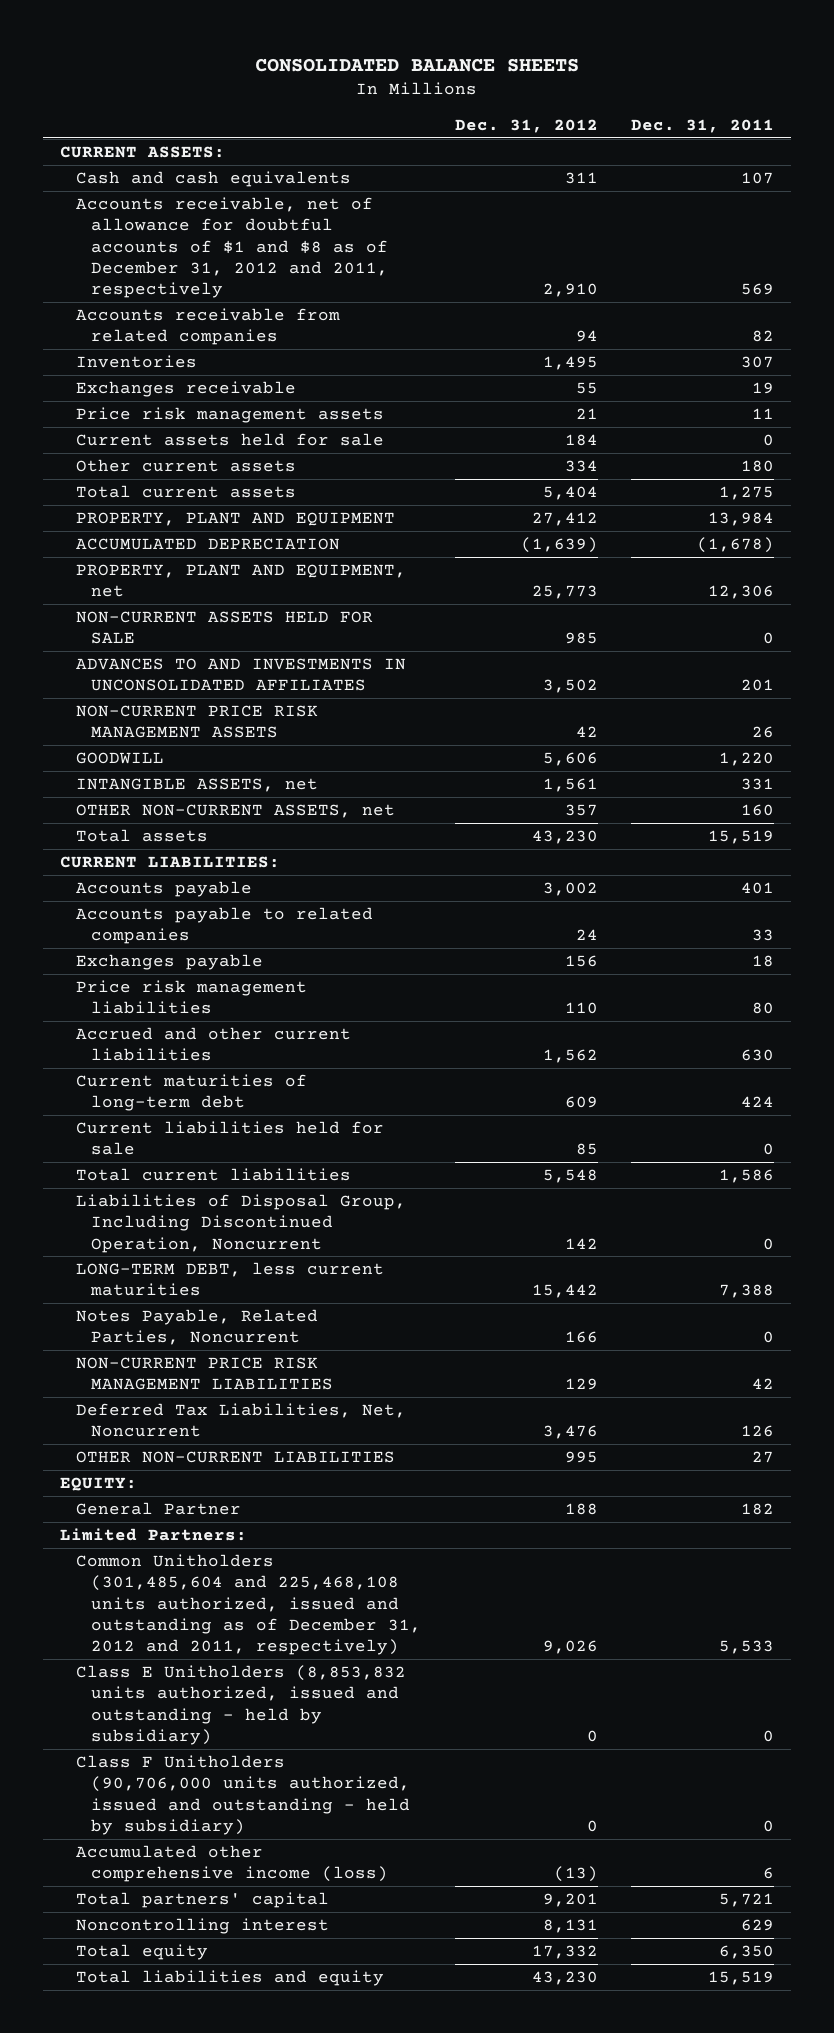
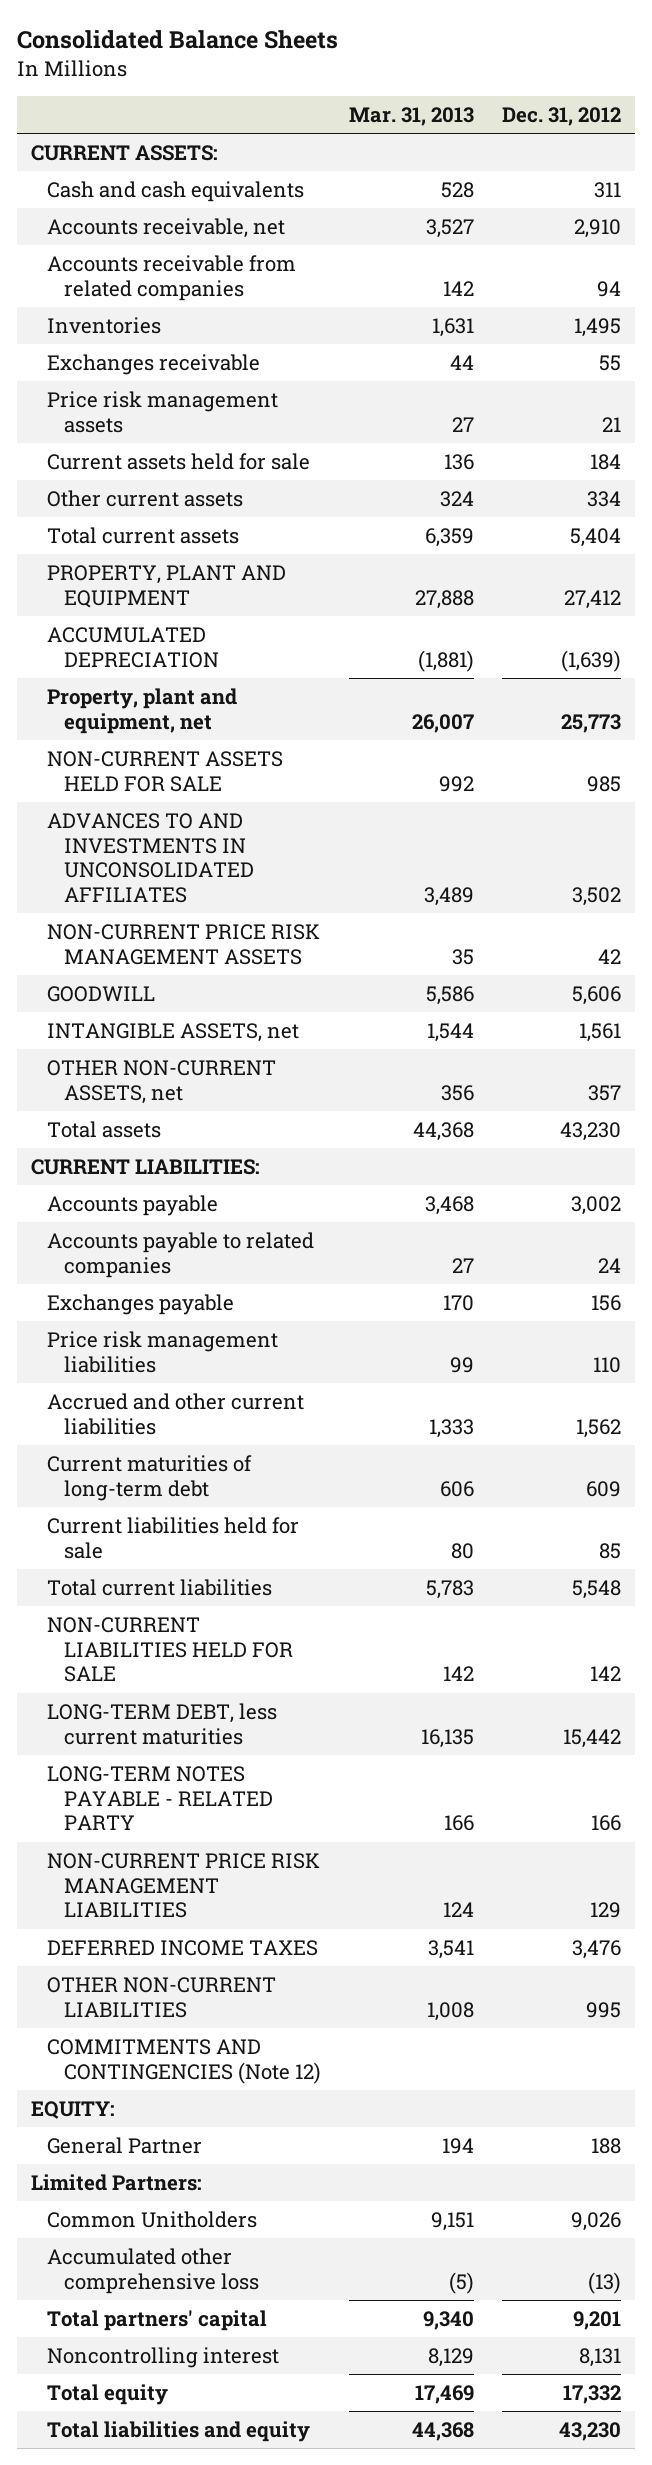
[254,57,579,72] CONSOLIDATED BALANCE SHEETS -> [16,30,338,50] Consolidated Balance Sheets
[630,119,774,134] Dec. 31, 2011 -> none
none -> [348,107,474,127] Mar. 31, 2013
[75,197,389,298] Accounts receivable, net of allowance for doubtful accounts of $1 and $8 as of December 31, 2012 and 2011, respectively -> [47,217,286,238] Accounts receivable, net
[75,564,406,598] PROPERTY, PLANT AND EQUIPMENT, net -> [47,687,238,734] Property, plant and equipment, net
[75,1194,406,1253] Liabilities of Disposal Group, Including Discontinued Operation, Noncurrent -> [47,1616,293,1683] NON-CURRENT LIABILITIES HELD FOR SALE
[75,1309,318,1346] Notes Payable, Related Parties, Noncurrent -> [47,1765,273,1831] LONG-TERM NOTES PAYABLE - RELATED PARTY
[75,1403,406,1438] Deferred Tax Liabilities, Net, Noncurrent -> [47,1939,319,1956] DEFERRED INCOME TAXES
none -> [47,2038,321,2084] COMMITMENTS AND CONTINGENCIES (Note 12)
[75,1665,406,1745] Class E Unitholders (8,853,832 units authorized, issued and outstanding - held by subsidiary) -> none
[75,1755,411,1835] Class F Unitholders (90,706,000 units authorized, issued and outstanding - held by subsidiary) -> none
[75,1554,422,1655] Common Unitholders (301,485,604 and 225,468,108 units authorized, issued and outstanding as of December 31, 2012 and 2011, respectively) -> [47,2210,258,2228] Common Unitholders
[75,1845,389,1883] Accumulated other comprehensive income (loss) -> [47,2247,259,2294] Accumulated other comprehensive loss

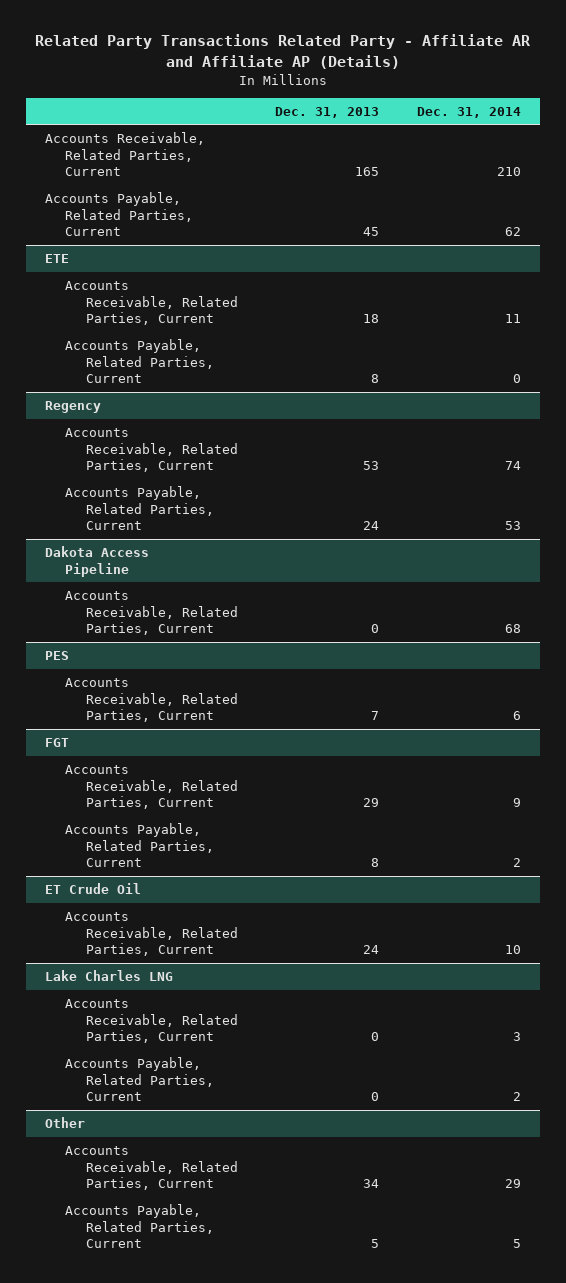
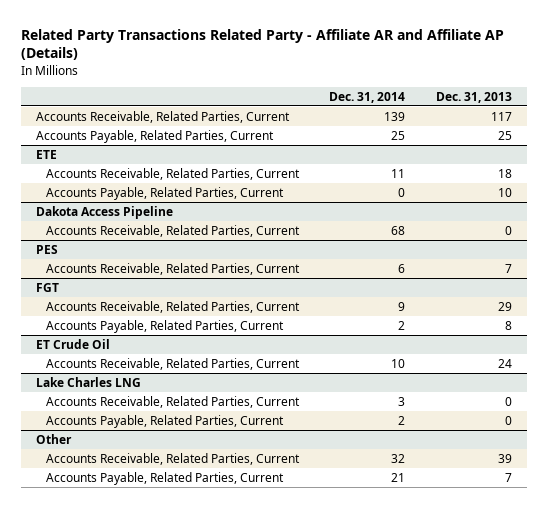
[355,167,380,177] 165 -> [490,111,512,121] 117
[496,167,521,177] 210 -> [384,111,406,121] 139
[363,227,380,237] 45 -> [497,130,512,140] 25
[504,227,521,237] 62 -> [391,130,406,140] 25
[44,401,101,414] Regency -> none
[65,428,238,473] Accounts Receivable, Related Parties, Current -> none
[65,486,214,531] Accounts Payable, Related Parties, Current -> none
[371,374,380,384] 8 -> [497,187,512,197] 10
[363,1179,380,1189] 34 -> [497,453,512,463] 39
[504,1179,521,1189] 29 -> [391,453,406,463] 32
[371,1239,380,1249] 5 -> [504,472,512,482] 7
[512,1239,521,1249] 5 -> [391,472,406,482] 21

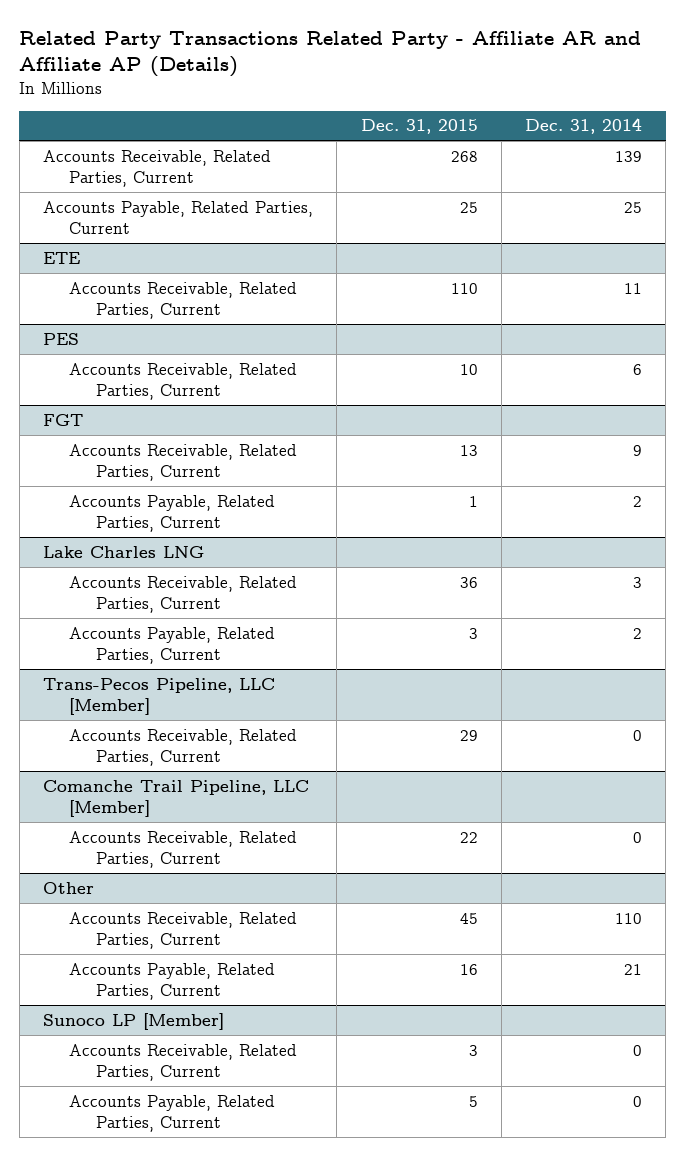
[435,91,512,103] Dec. 31, 2013 -> none
none -> [360,119,478,135] Dec. 31, 2015
[45,186,284,200] Accounts Payable, Related Parties, Current -> none
[35,205,173,219] Dakota Access Pipeline -> none
[45,224,300,237] Accounts Receivable, Related Parties, Current -> none
[35,338,110,349] ET Crude Oil -> none
[45,357,300,370] Accounts Receivable, Related Parties, Current -> none
none -> [42,677,275,716] Trans-Pecos Pipeline, LLC [Member]
none -> [69,728,298,767] Accounts Receivable, Related Parties, Current
none -> [42,779,309,818] Comanche Trail Pipeline, LLC [Member]
none -> [69,830,298,869] Accounts Receivable, Related Parties, Current
[391,453,406,463] 32 -> [615,912,643,924] 110
none -> [42,1012,224,1030] Sunoco LP [Member]
none -> [69,1043,298,1082] Accounts Receivable, Related Parties, Current
none -> [69,1094,276,1133] Accounts Payable, Related Parties, Current

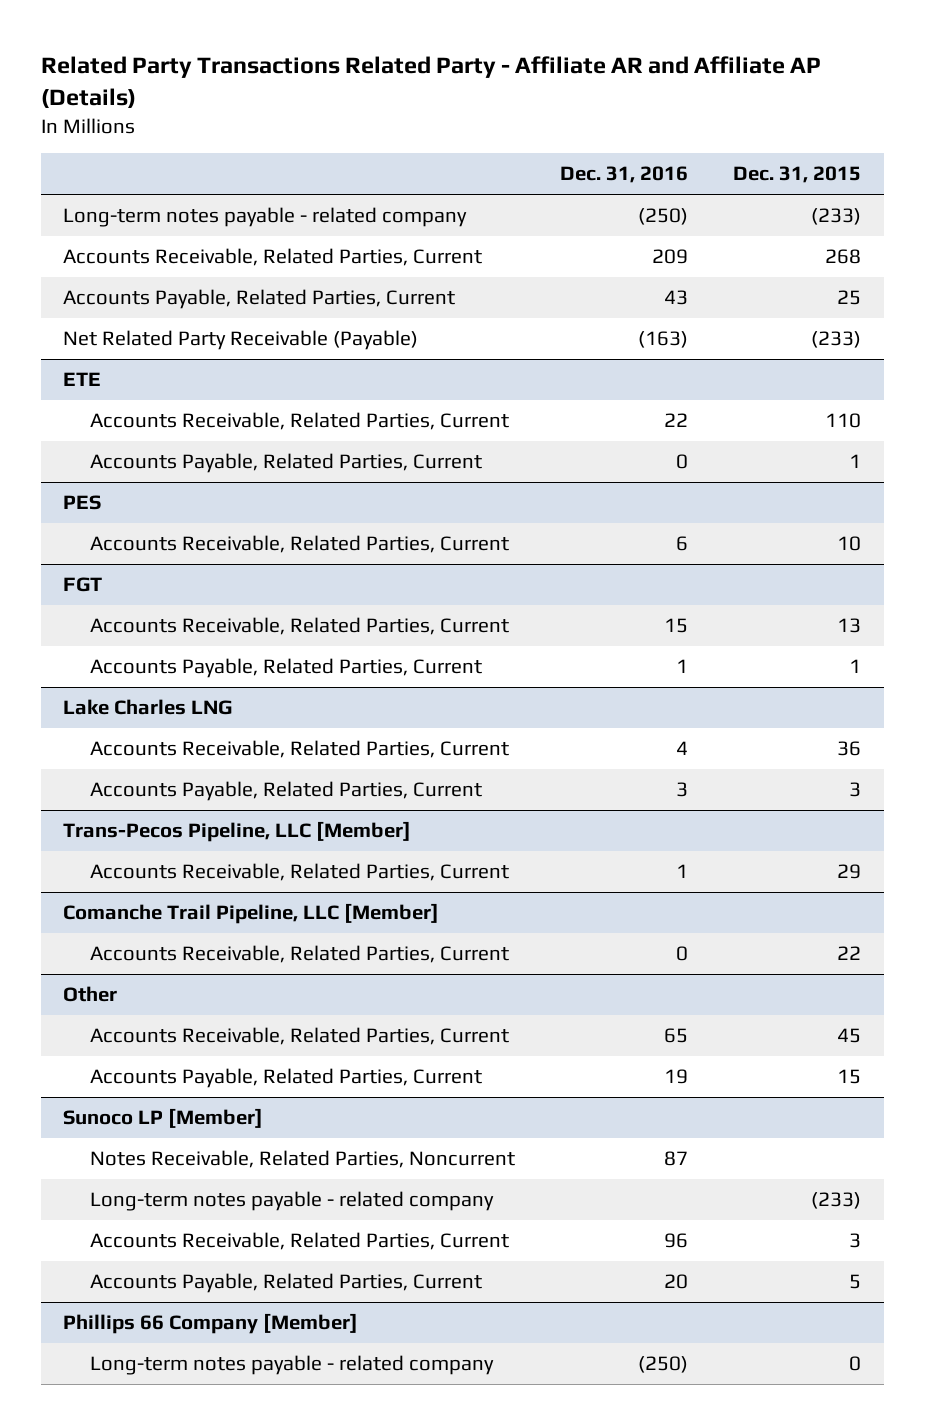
[525,118,643,135] Dec. 31, 2014 -> none
none -> [560,166,689,184] Dec. 31, 2016
none -> [63,207,468,228] Long-term notes payable - related company
none -> [63,330,419,351] Net Related Party Receivable (Payable)
none -> [90,453,483,474] Accounts Payable, Related Parties, Current
[459,963,478,975] 16 -> [837,1069,862,1085] 15
none -> [90,1150,516,1169] Notes Receivable, Related Parties, Noncurrent
none -> [90,1191,495,1212] Long-term notes payable - related company
none -> [63,1313,359,1335] Phillips 66 Company [Member]
none -> [90,1355,495,1376] Long-term notes payable - related company

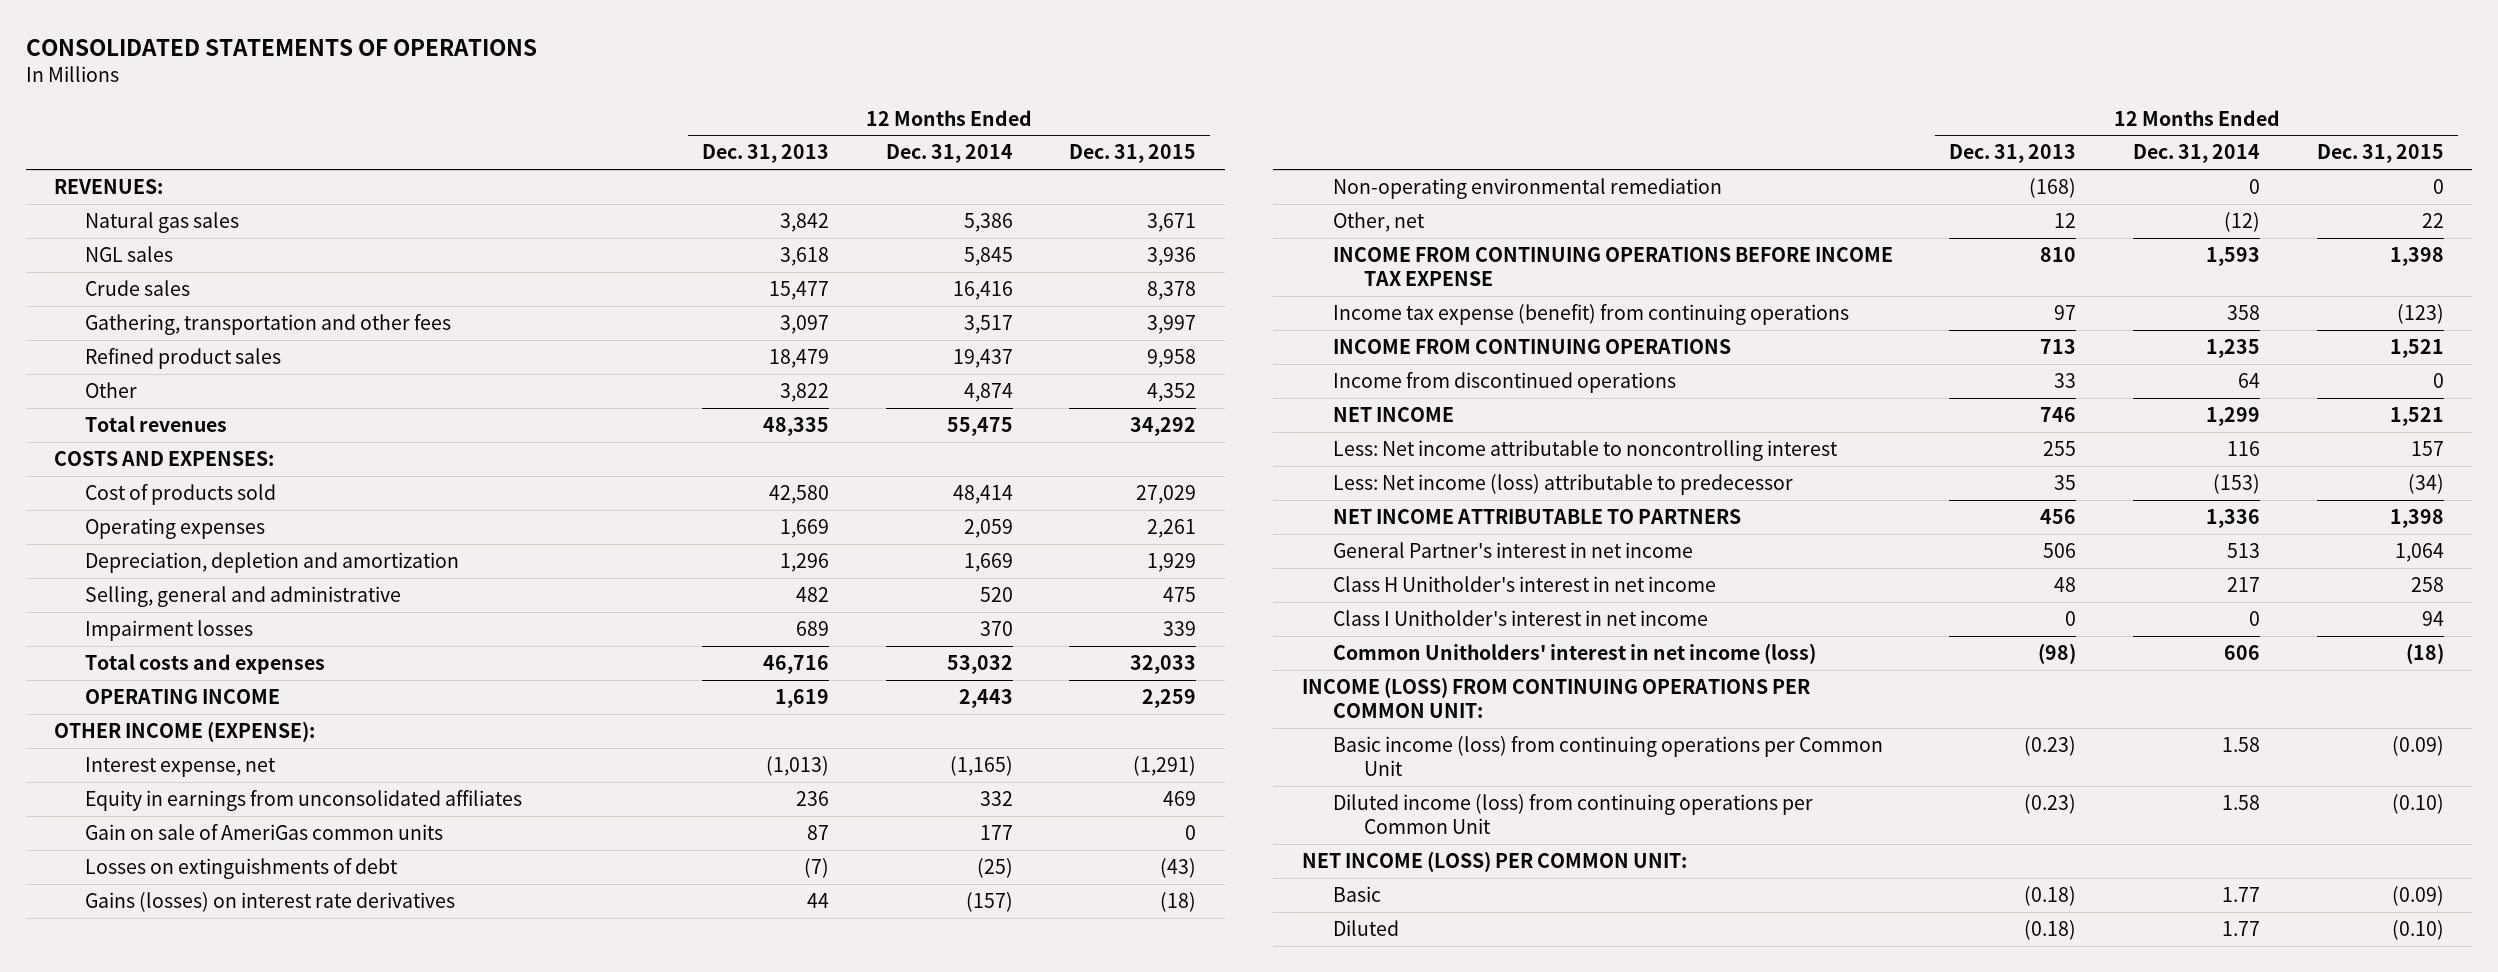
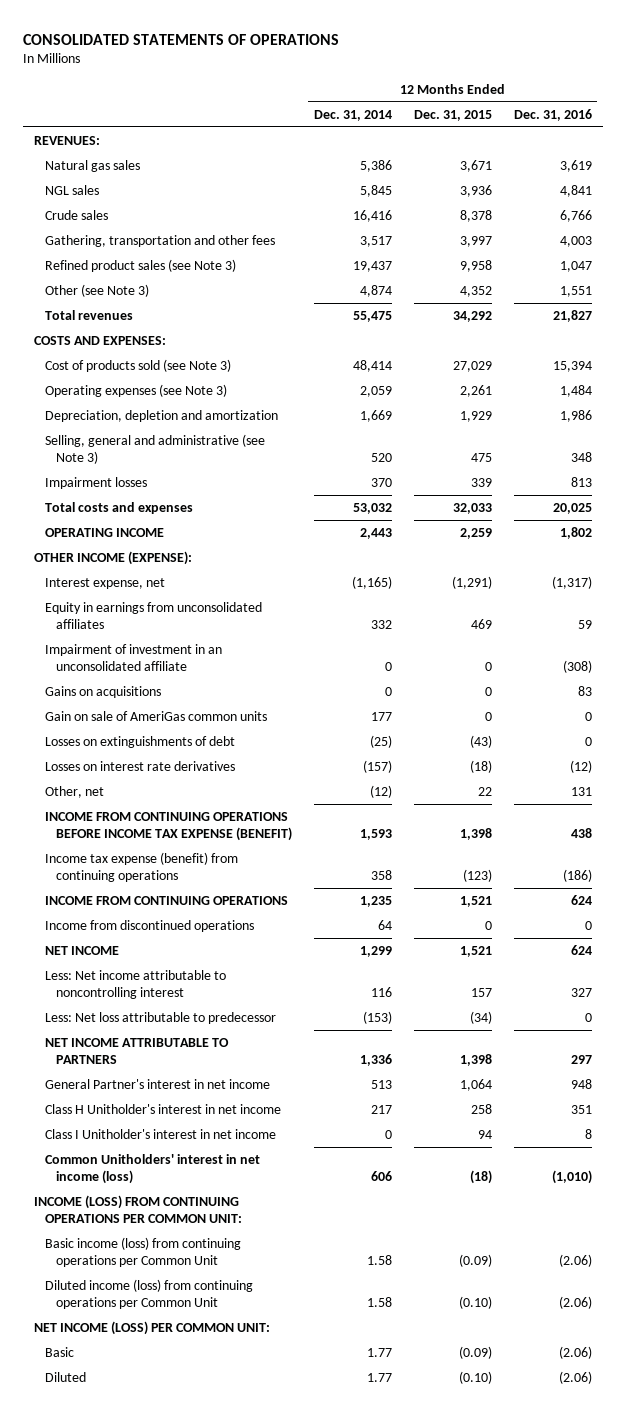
[701,144,829,164] Dec. 31, 2013 -> none
none -> [513,108,592,121] Dec. 31, 2016
[85,347,282,369] Refined product sales -> [45,258,237,272] Refined product sales (see Note 3)
[85,381,138,398] Other -> [45,283,150,297] Other (see Note 3)
[85,483,277,505] Cost of products sold -> [45,358,232,372] Cost of products sold (see Note 3)
[85,517,266,539] Operating expenses -> [45,383,228,397] Operating expenses (see Note 3)
[85,585,402,607] Selling, general and administrative -> [45,433,266,464] Selling, general and administrative (see Note 3)
none -> [45,643,223,671] Impairment of investment in an unconsolidated affiliate
none -> [45,685,162,698] Gains on acquisitions
[1332,177,1722,199] Non-operating environmental remediation -> none
[85,891,456,912] Gains (losses) on interest rate derivatives -> [45,760,236,771] Losses on interest rate derivatives
[1332,246,1893,286] INCOME FROM CONTINUING OPERATIONS BEFORE INCOME TAX EXPENSE -> [45,811,292,841] INCOME FROM CONTINUING OPERATIONS BEFORE INCOME TAX EXPENSE (BENEFIT)
[1332,473,1793,495] Less: Net income (loss) attributable to predecessor -> [45,1011,277,1024] Less: Net loss attributable to predecessor

